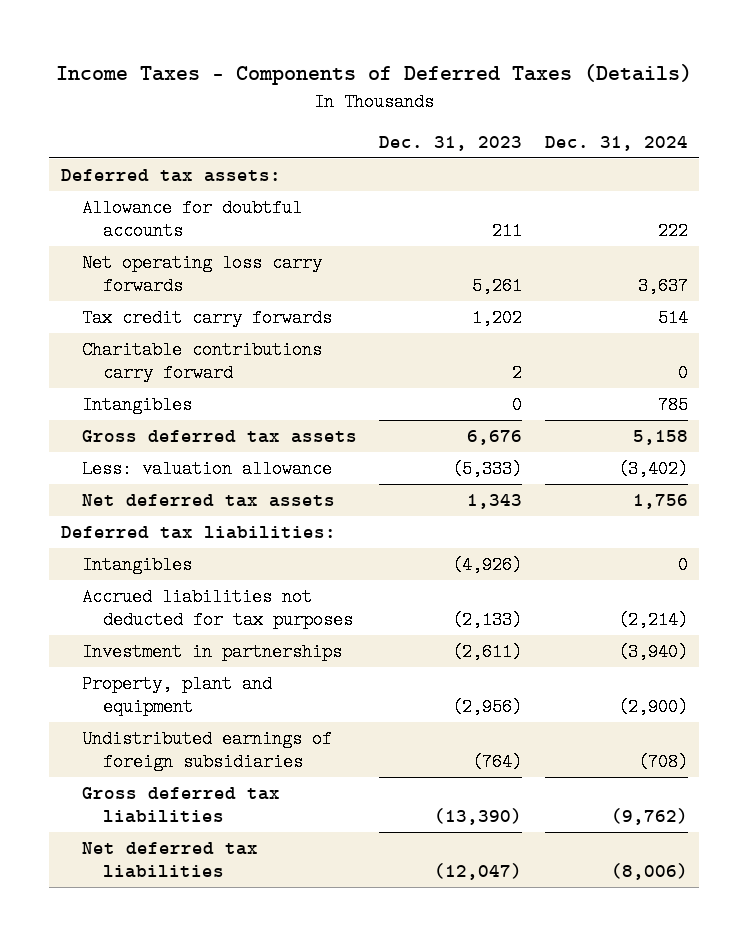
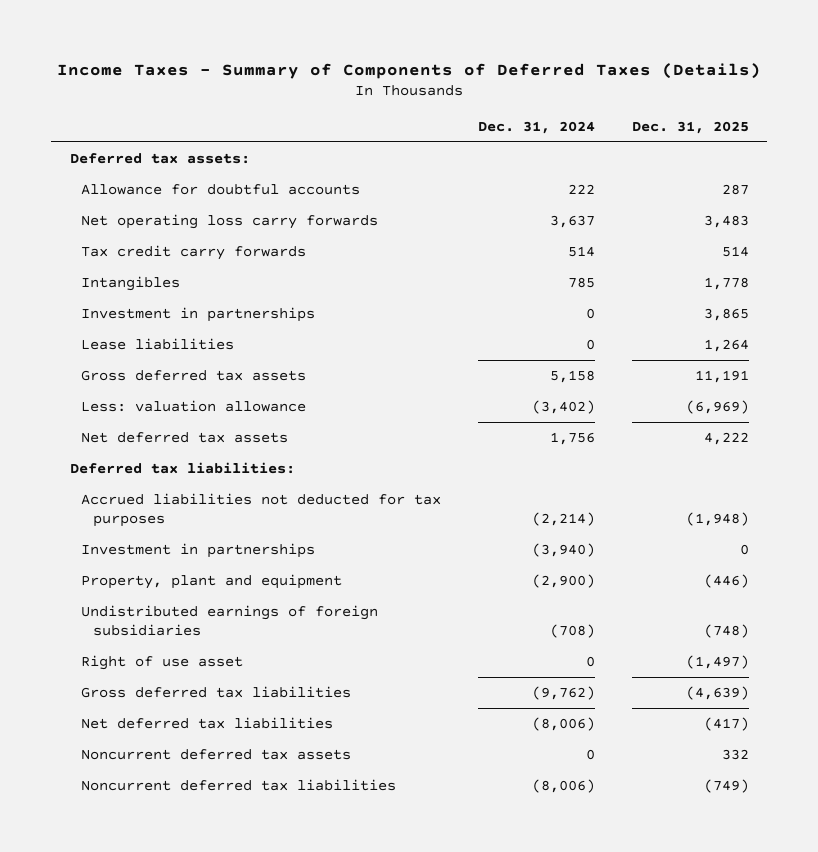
[56,63,693,85] Income Taxes - Components of Deferred Taxes (Details) -> [57,62,762,79] Income Taxes - Summary of Components of Deferred Taxes (Details)
[379,136,523,152] Dec. 31, 2023 -> none
none -> [631,120,749,134] Dec. 31, 2025
[81,340,322,383] Charitable contributions carry forward -> none
none -> [81,306,316,322] Investment in partnerships
none -> [81,337,235,350] Lease liabilities
[81,555,192,574] Intangibles -> none
none -> [81,654,244,670] Right of use asset
none -> [81,748,352,760] Noncurrent deferred tax assets
none -> [81,778,397,791] Noncurrent deferred tax liabilities

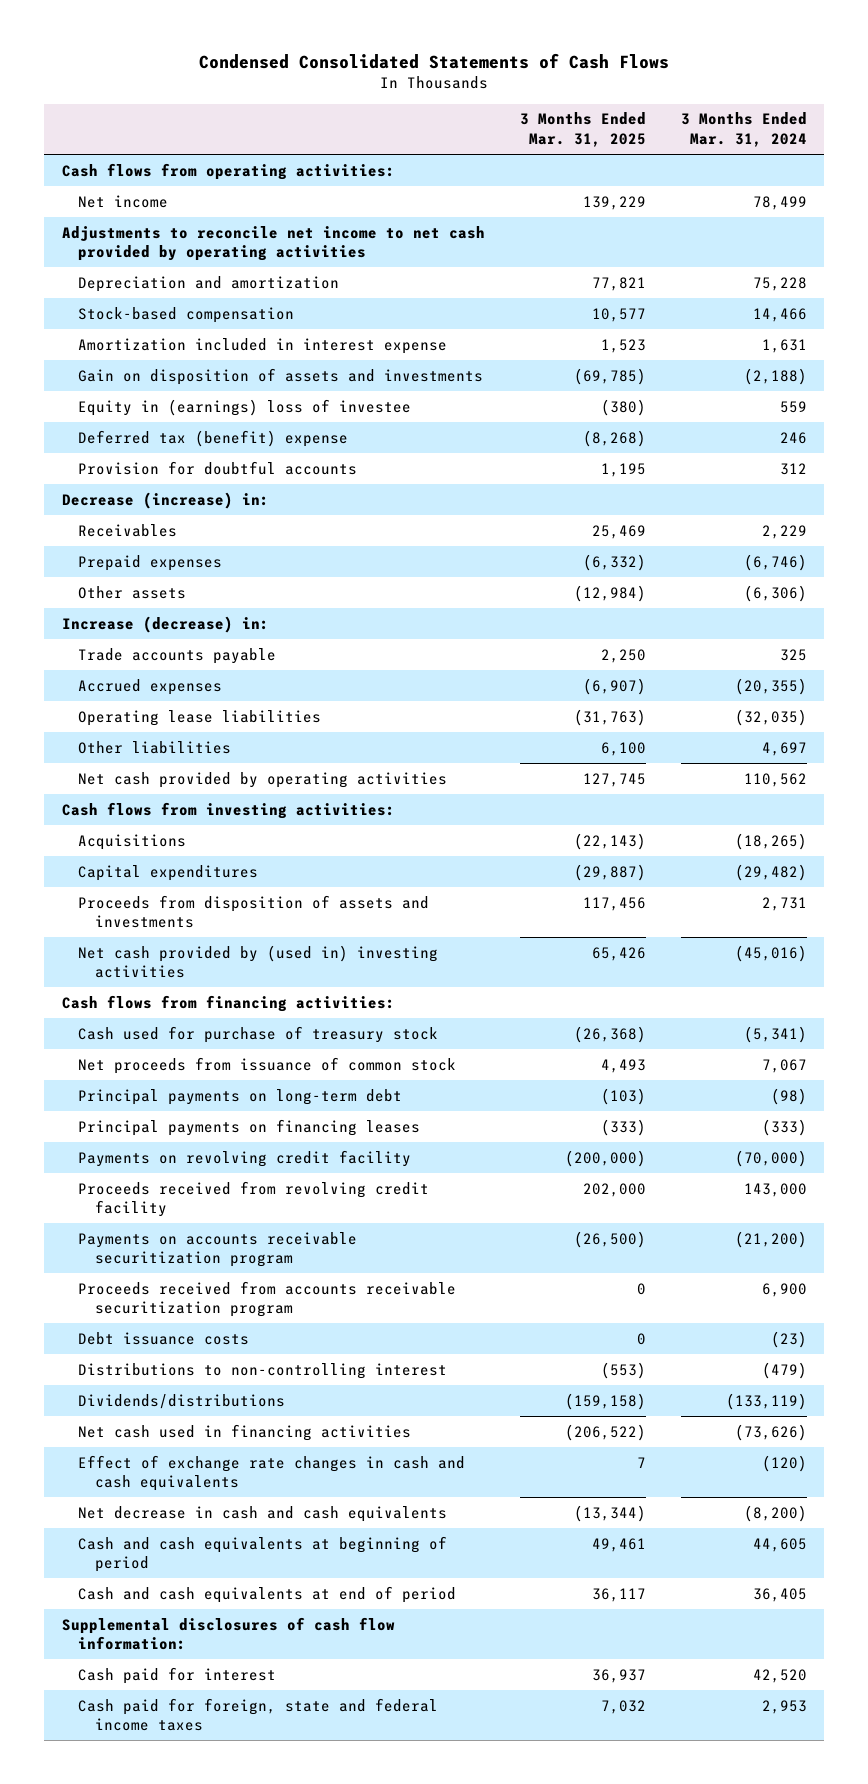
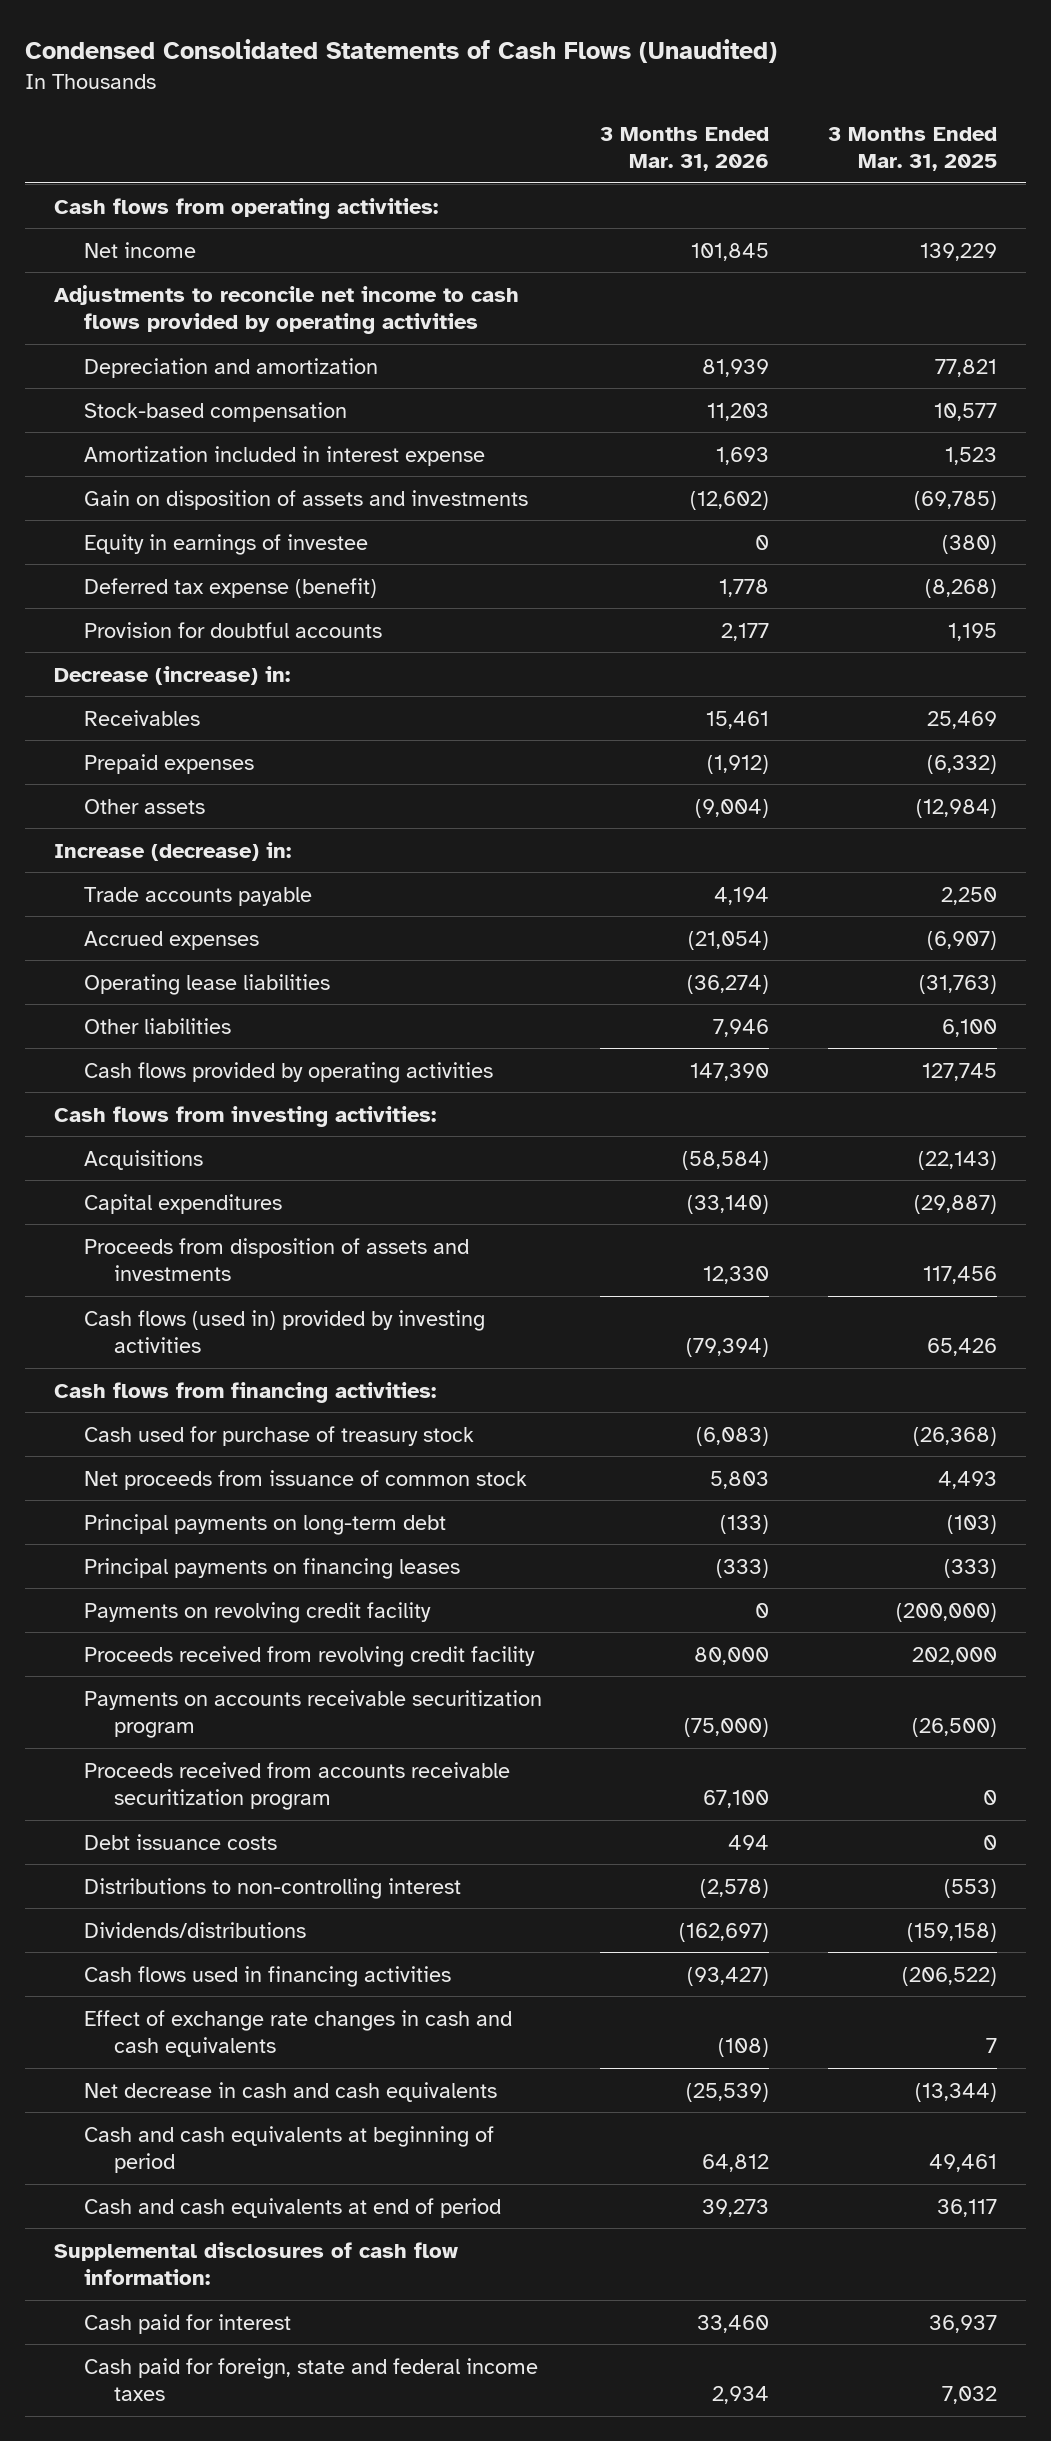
[199,52,670,69] Condensed Consolidated Statements of Cash Flows -> [25,39,778,64] Condensed Consolidated Statements of Cash Flows (Unaudited)
[680,112,807,148] 3 Months Ended Mar. 31, 2024 -> none
none -> [600,126,770,171] 3 Months Ended Mar. 31, 2026
[61,225,485,262] Adjustments to reconcile net income to net cash provided by operating activities -> [54,284,520,335] Adjustments to reconcile net income to cash flows provided by operating activities
[78,398,412,416] Equity in (earnings) loss of investee -> [84,533,369,555] Equity in earnings of investee
[78,429,349,447] Deferred tax (benefit) expense -> [84,577,378,598] Deferred tax expense (benefit)
[78,771,448,788] Net cash provided by operating activities -> [84,1061,494,1083] Cash flows provided by operating activities
[78,944,439,979] Net cash provided by (used in) investing activities -> [84,1309,486,1354] Cash flows (used in) provided by investing activities
[78,1423,412,1441] Net cash used in financing activities -> [84,1965,452,1987] Cash flows used in financing activities

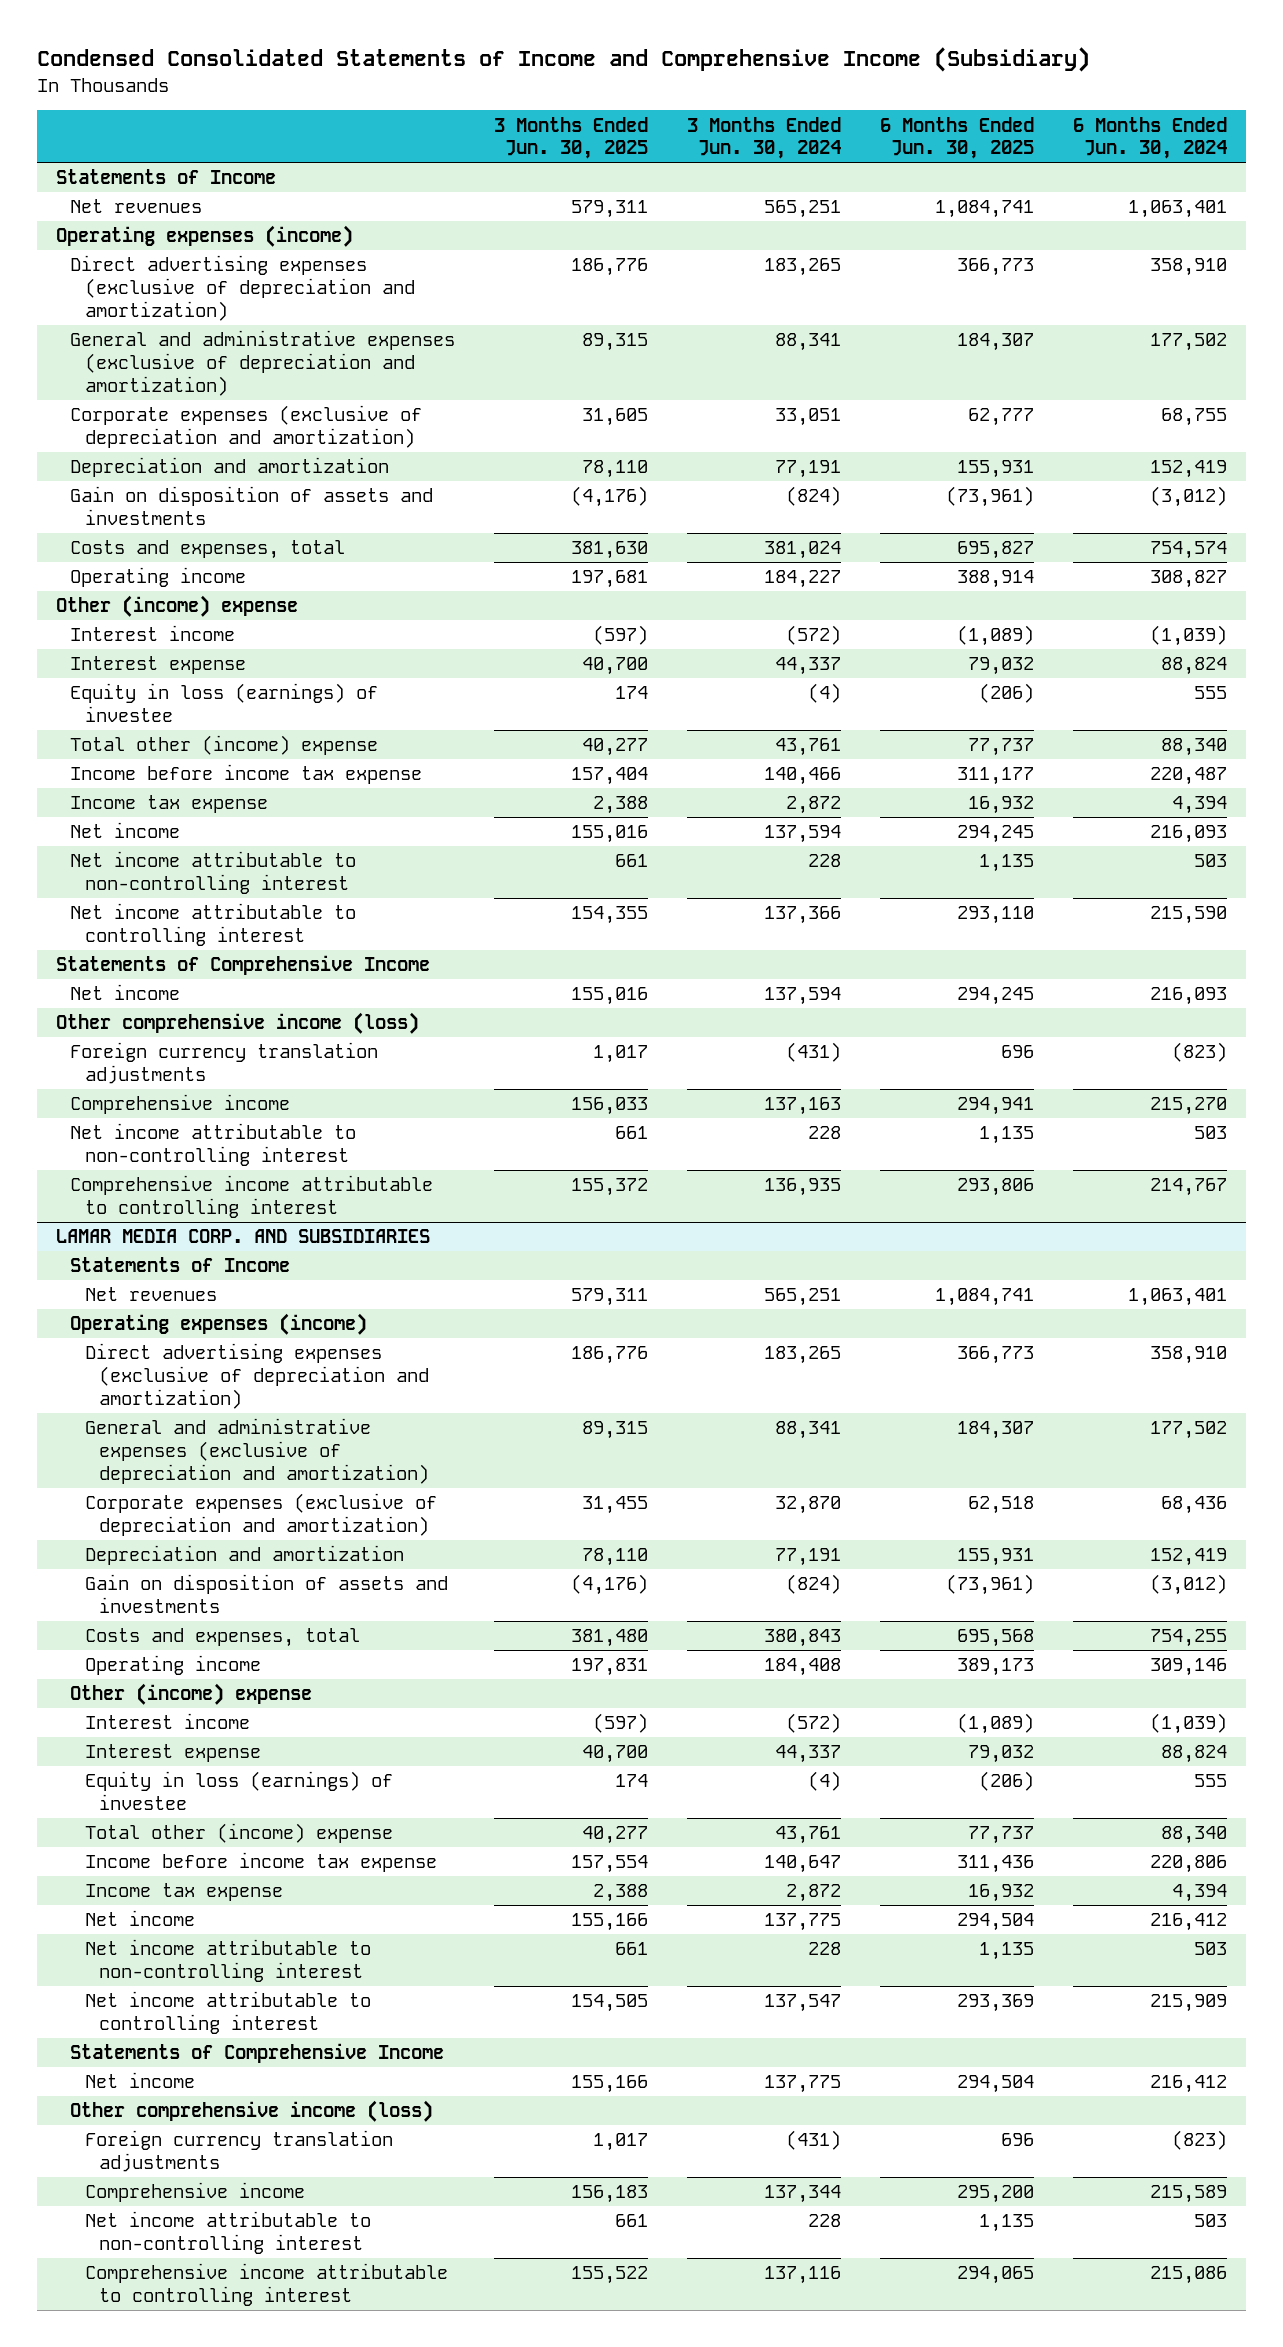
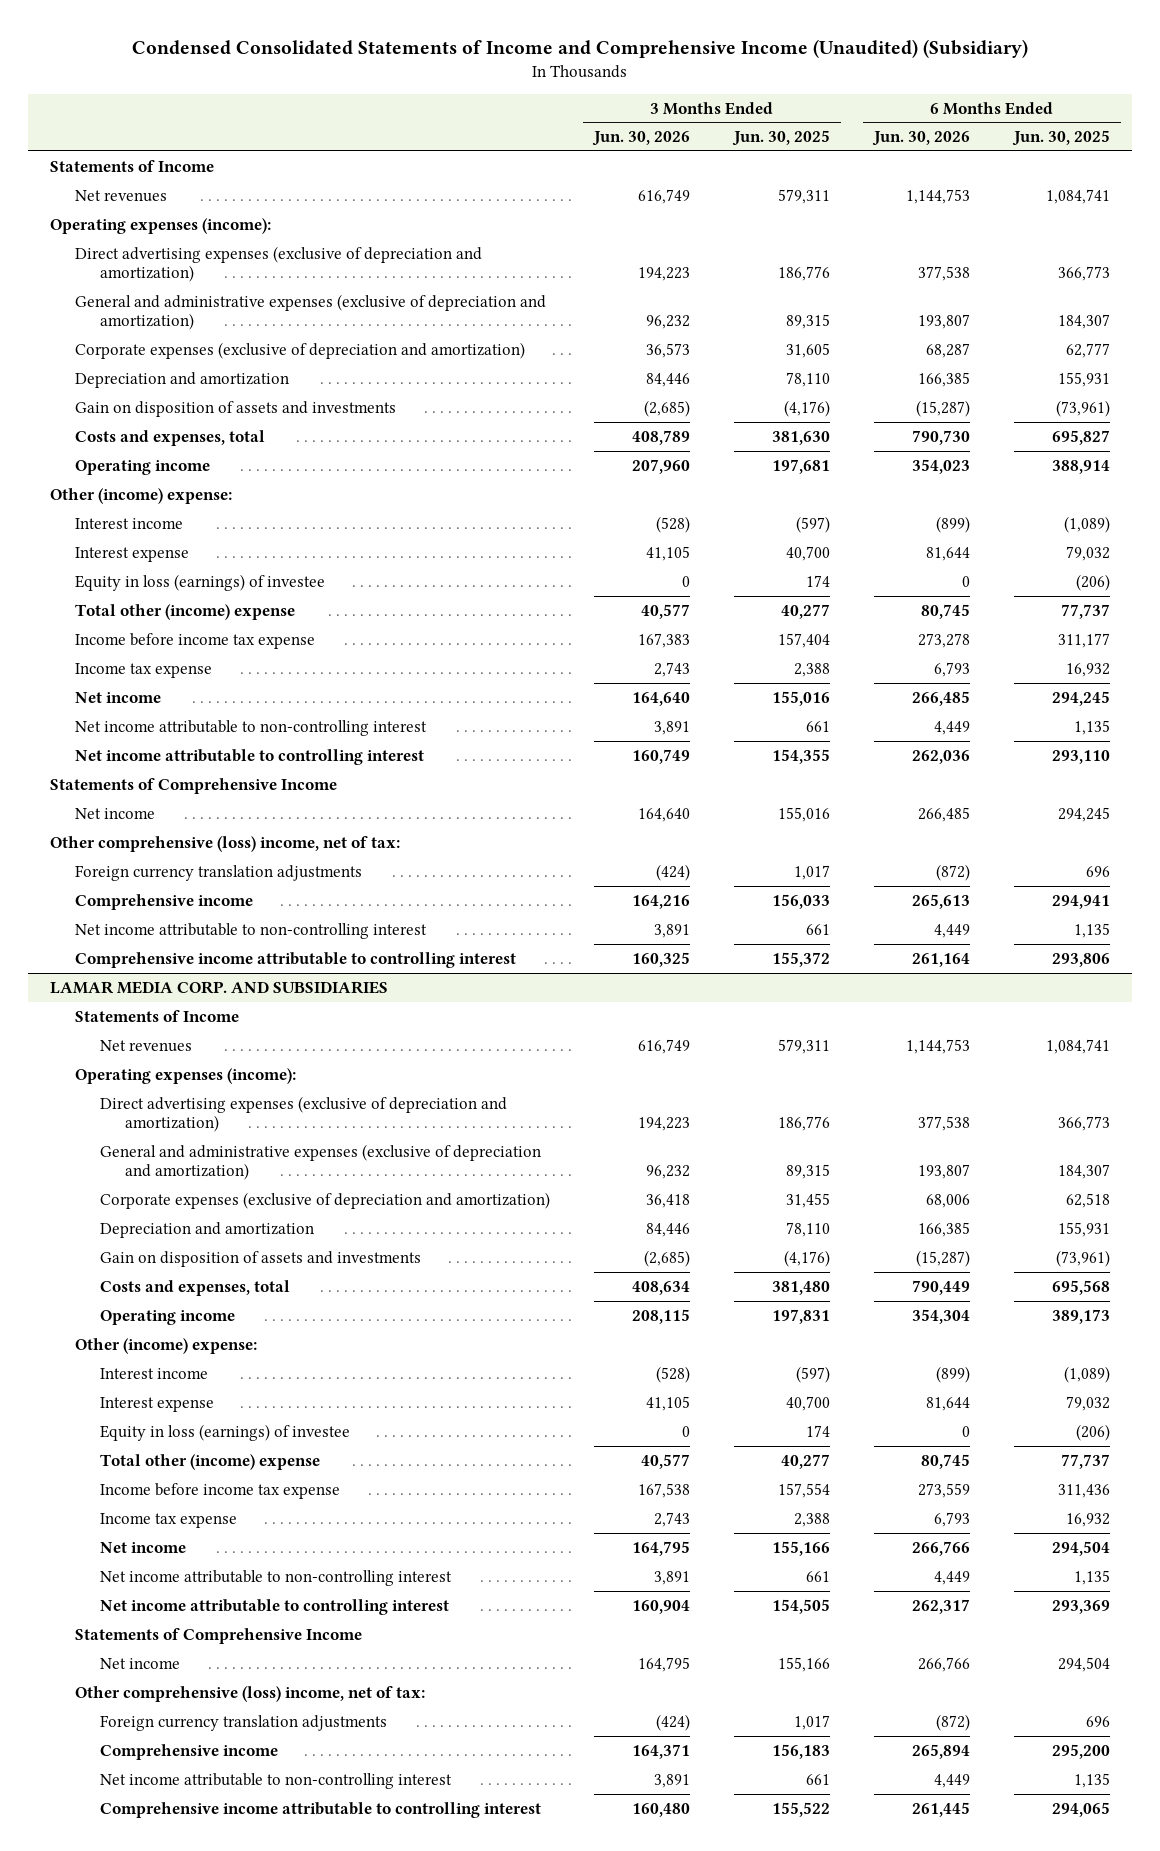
[36,47,1090,73] Condensed Consolidated Statements of Income and Comprehensive Income (Subsidiary) -> [132,39,1029,59] Condensed Consolidated Statements of Income and Comprehensive Income (Unaudited) (Subsidiary)
[687,116,842,160] 3 Months Ended Jun. 30, 2024 -> none
[1072,116,1227,160] 6 Months Ended Jun. 30, 2024 -> none
none -> [591,131,690,147] Jun. 30, 2026
none -> [871,131,970,147] Jun. 30, 2026
[56,225,354,248] Operating expenses (income) -> [50,217,272,234] Operating expenses (income):
[56,595,299,618] Other (income) expense -> [50,487,233,504] Other (income) expense:
[56,1012,420,1035] Other comprehensive income (loss) -> [50,835,401,852] Other comprehensive (loss) income, net of tax:
[70,1313,368,1336] Operating expenses (income) -> [74,1067,296,1084] Operating expenses (income):
[70,1683,313,1706] Other (income) expense -> [74,1337,257,1354] Other (income) expense:
[70,2100,434,2123] Other comprehensive income (loss) -> [74,1685,425,1702] Other comprehensive (loss) income, net of tax:

